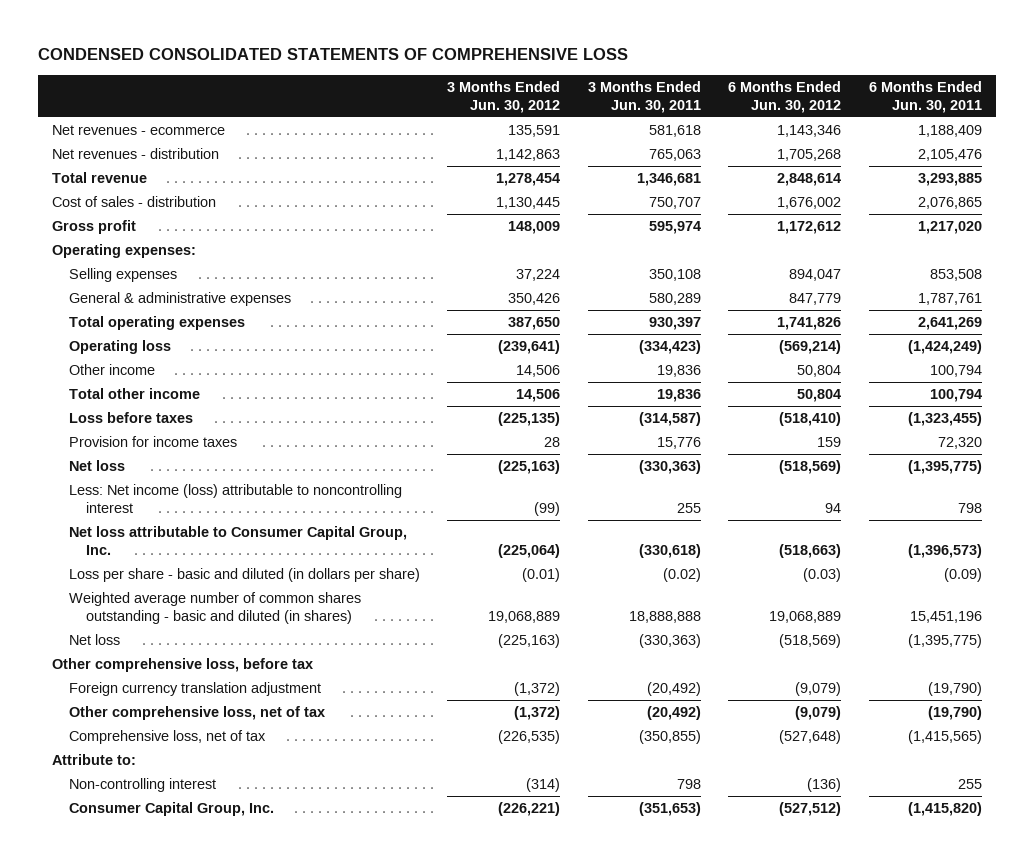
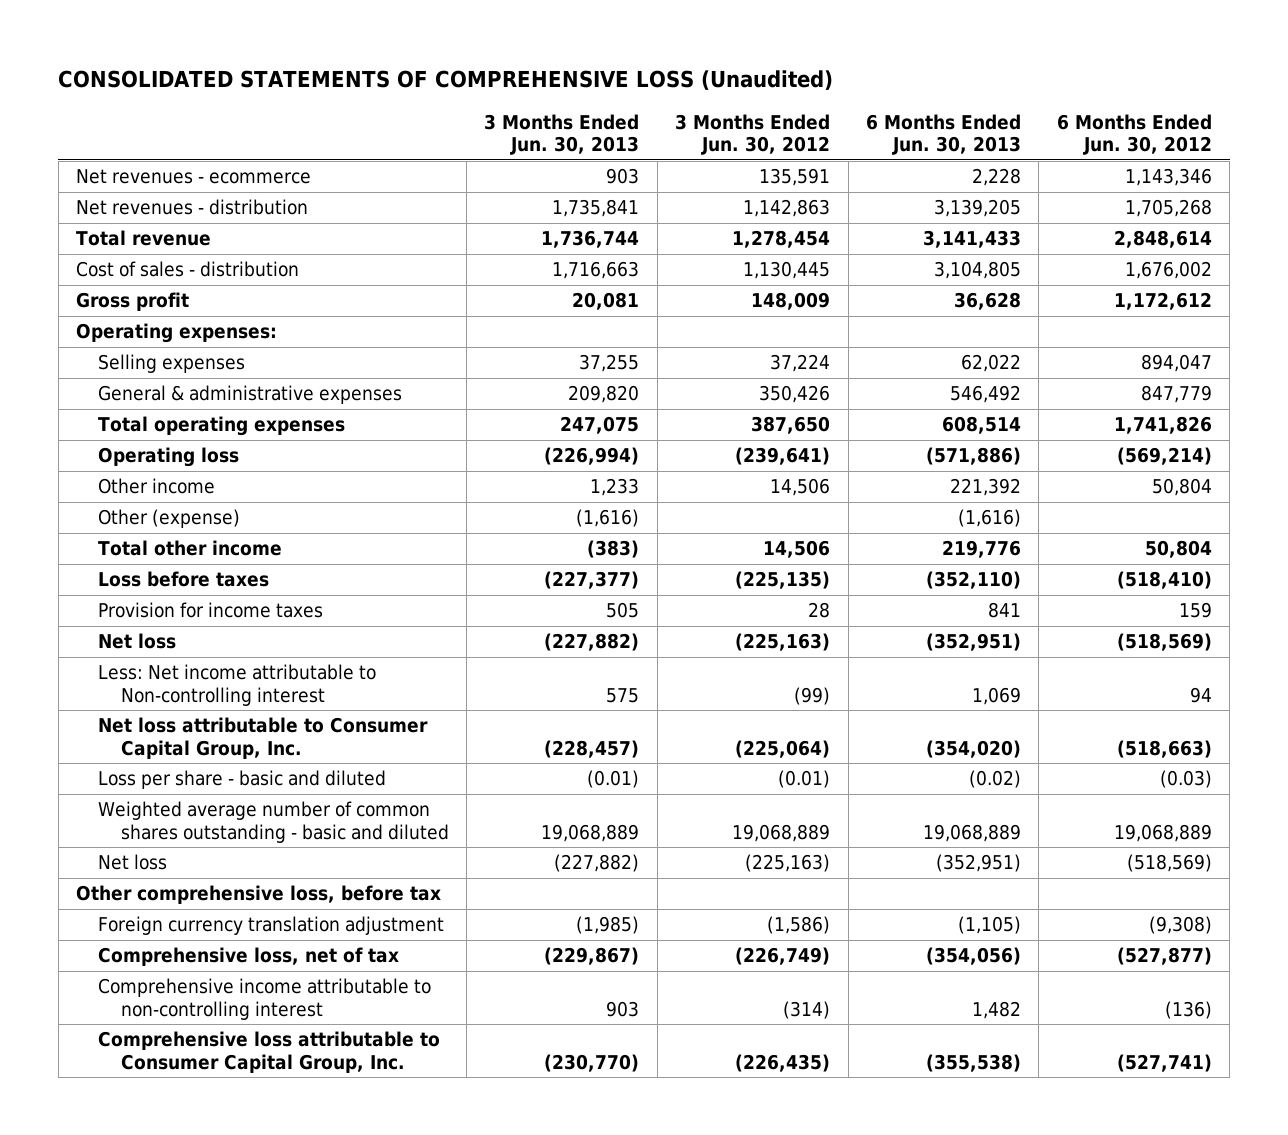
[37,48,628,61] CONDENSED CONSOLIDATED STATEMENTS OF COMPREHENSIVE LOSS -> [58,70,834,91] CONSOLIDATED STATEMENTS OF COMPREHENSIVE LOSS (Unaudited)
[587,80,701,114] 3 Months Ended Jun. 30, 2011 -> none
[868,80,982,114] 6 Months Ended Jun. 30, 2011 -> none
none -> [484,113,640,156] 3 Months Ended Jun. 30, 2013
none -> [865,113,1021,156] 6 Months Ended Jun. 30, 2013
none -> [98,509,241,529] Other (expense)
[68,483,402,514] Less: Net income (loss) attributable to noncontrolling interest -> [98,664,377,706] Less: Net income attributable to Non-controlling interest
[68,567,420,582] Loss per share - basic and diluted (in dollars per share) -> [98,770,387,790] Loss per share - basic and diluted
[68,591,361,625] Weighted average number of common shares outstanding - basic and diluted (in shares) -> [98,801,449,843] Weighted average number of common shares outstanding - basic and diluted
[68,705,325,720] Other comprehensive loss, net of tax -> none
[51,753,136,765] Attribute to: -> none
[514,681,561,696] (1,372) -> [767,916,831,935] (1,586)
[795,681,842,696] (9,079) -> [1148,916,1212,935] (9,308)
[498,729,561,744] (226,535) -> [735,947,831,966] (226,749)
[779,729,842,744] (527,648) -> [1116,947,1212,966] (527,877)
[68,777,216,792] Non-controlling interest -> [98,978,432,1020] Comprehensive income attributable to non-controlling interest
[68,801,274,816] Consumer Capital Group, Inc. -> [98,1031,441,1073] Comprehensive loss attributable to Consumer Capital Group, Inc.
[498,801,561,816] (226,221) -> [735,1053,831,1072] (226,435)
[779,801,842,816] (527,512) -> [1116,1053,1212,1072] (527,741)

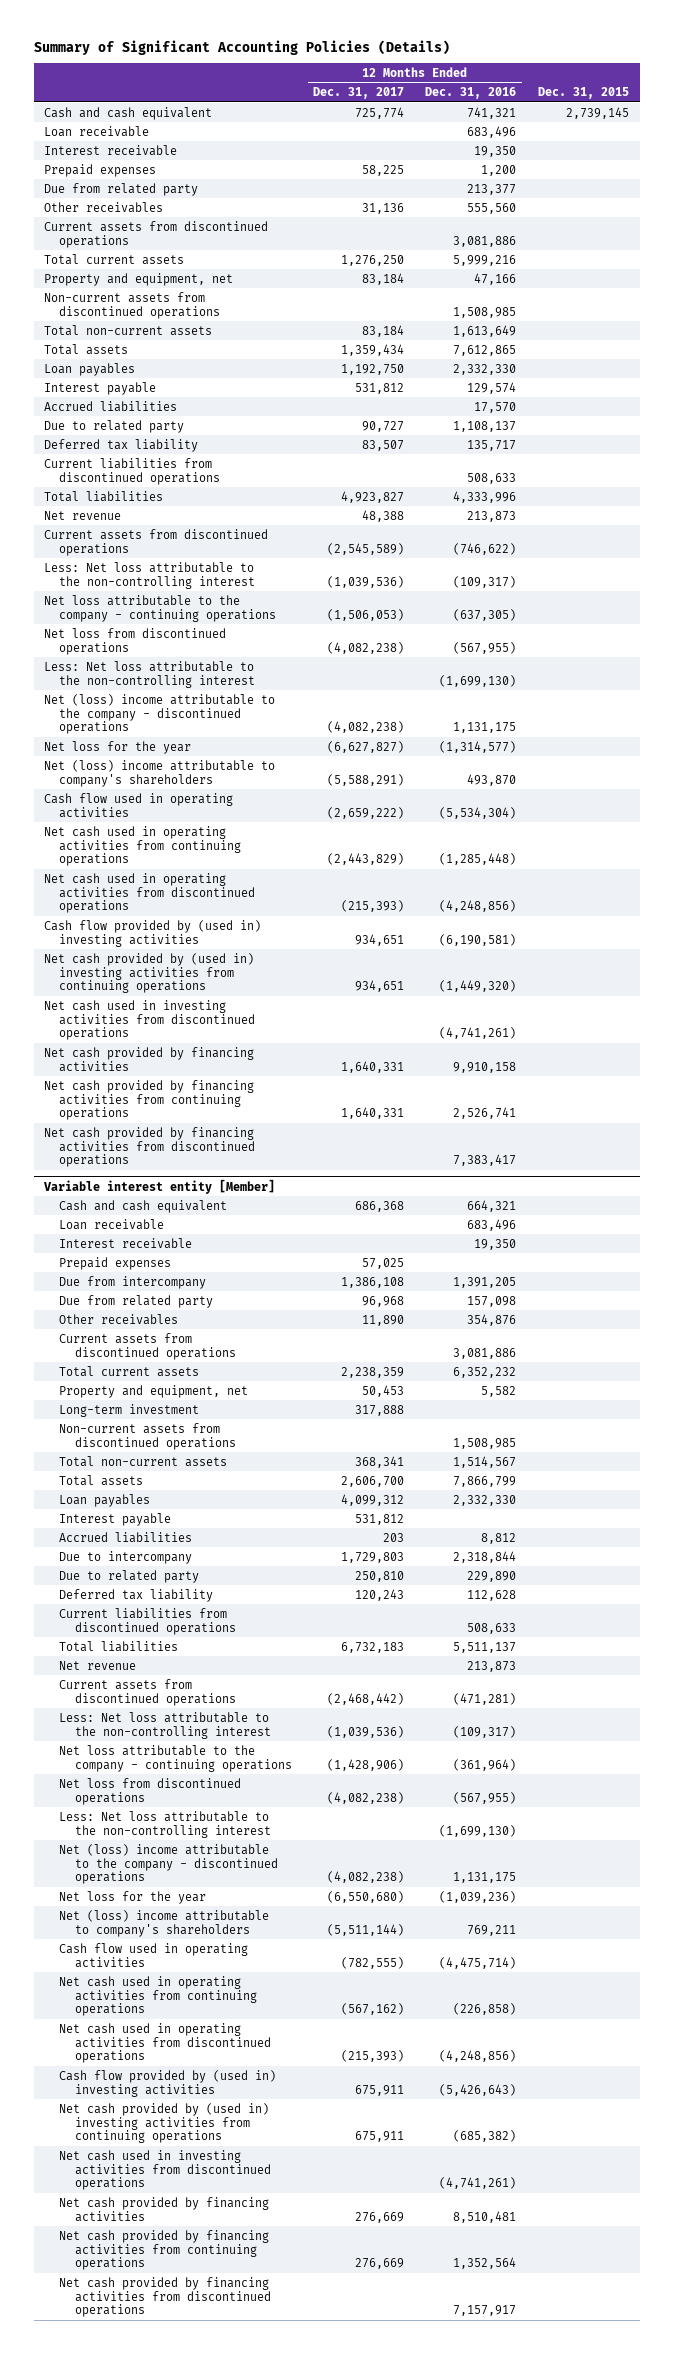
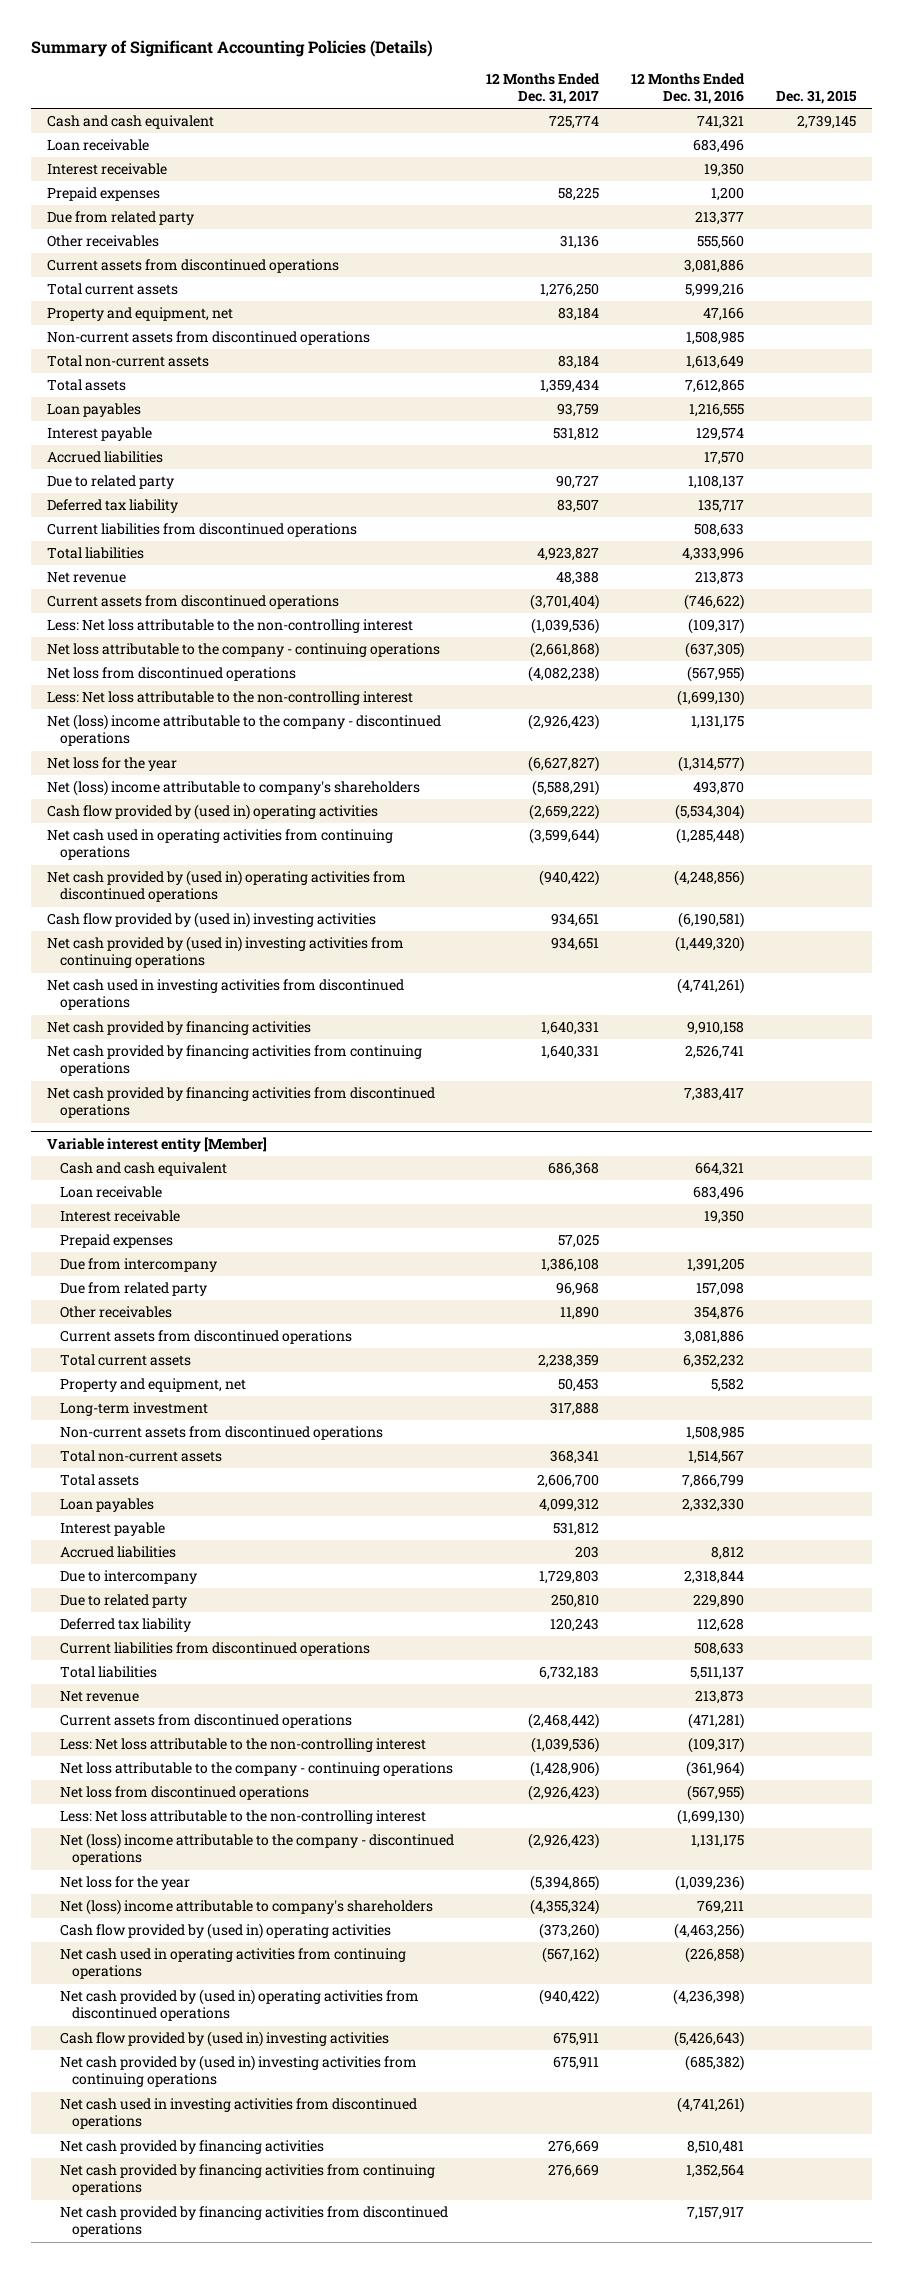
[340,363,404,375] 1,192,750 -> [556,403,599,418] 93,759
[453,363,517,375] 2,332,330 -> [688,403,744,418] 1,216,555
[326,542,404,555] (2,545,589) -> [529,594,599,611] (3,701,404)
[326,608,404,621] (1,506,053) -> [529,642,599,659] (2,661,868)
[326,721,404,734] (4,082,238) -> [527,714,599,731] (2,926,423)
[44,792,234,818] Cash flow used in operating activities -> [47,804,379,821] Cash flow provided by (used in) operating activities
[326,853,404,866] (2,443,829) -> [528,828,599,845] (3,599,644)
[44,872,256,914] Net cash used in operating activities from discontinued operations -> [47,870,407,903] Net cash provided by (used in) operating activities from discontinued operations
[340,900,404,913] (215,393) -> [538,870,599,887] (940,422)
[326,1791,404,1804] (4,082,238) -> [527,1785,599,1802] (2,926,423)
[326,1871,404,1884] (4,082,238) -> [527,1833,599,1850] (2,926,423)
[326,1890,404,1903] (6,550,680) -> [529,1875,599,1892] (5,394,865)
[326,1923,404,1936] (5,511,144) -> [529,1899,599,1916] (4,355,324)
[59,1942,249,1968] Cash flow used in operating activities -> [59,1923,391,1940] Cash flow provided by (used in) operating activities
[340,1956,404,1969] (782,555) -> [538,1923,599,1940] (373,260)
[439,1956,517,1969] (4,475,714) -> [673,1923,744,1940] (4,463,256)
[59,2022,271,2064] Net cash used in operating activities from discontinued operations -> [59,1989,419,2022] Net cash provided by (used in) operating activities from discontinued operations
[340,2050,404,2063] (215,393) -> [538,1989,599,2006] (940,422)
[439,2050,517,2063] (4,248,856) -> [672,1989,744,2006] (4,236,398)

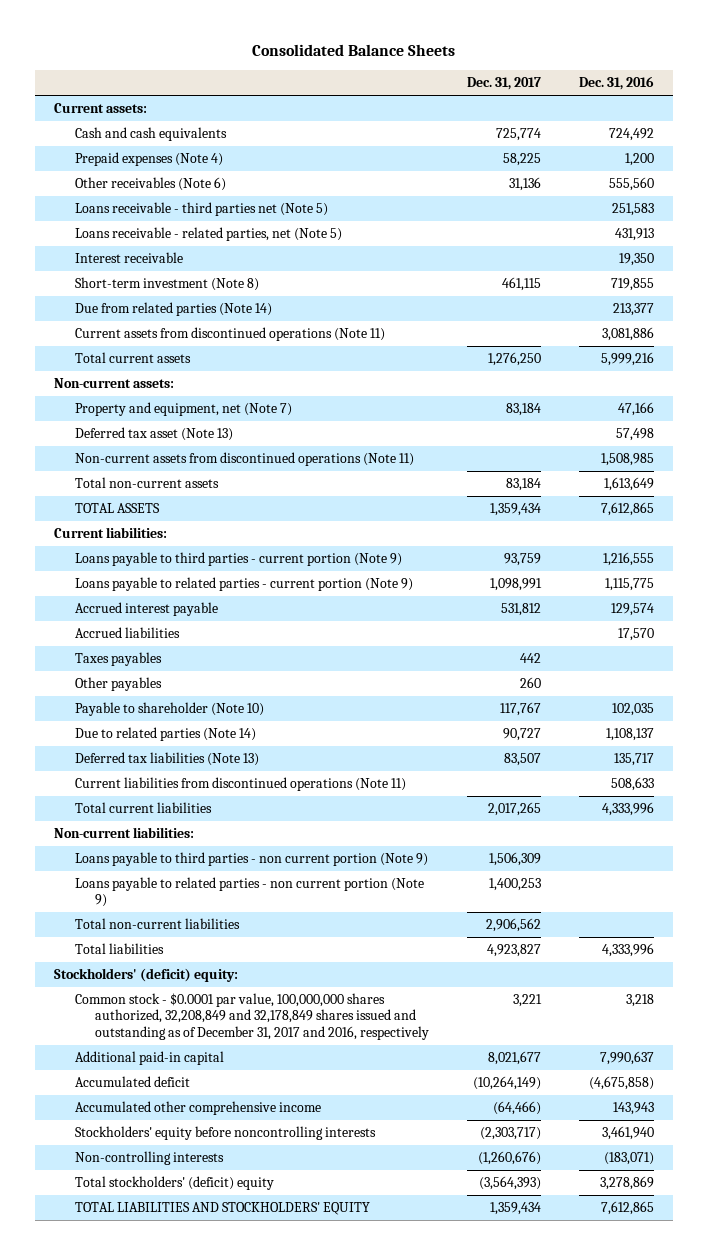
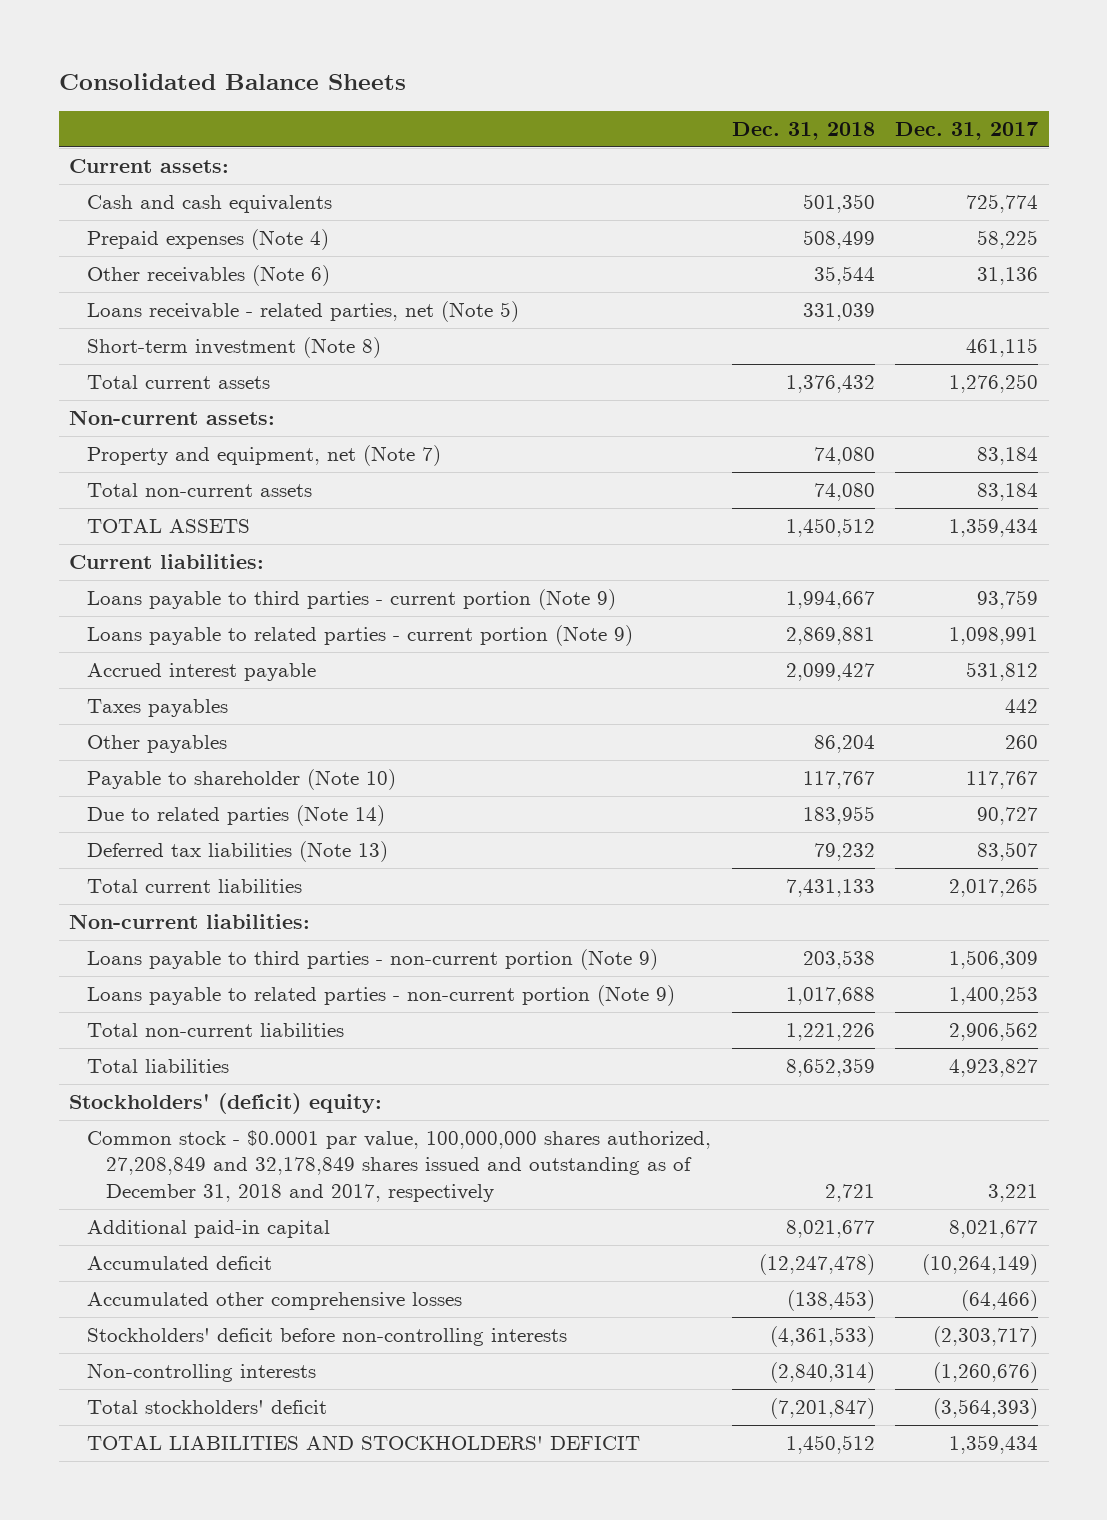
[578,76,654,91] Dec. 31, 2016 -> none
none -> [731,121,875,140] Dec. 31, 2018
[74,202,328,217] Loans receivable - third parties net (Note 5) -> none
[74,252,183,264] Interest receivable -> none
[74,302,272,317] Due from related parties (Note 14) -> none
[74,327,385,342] Current assets from discontinued operations (Note 11) -> none
[74,427,233,442] Deferred tax asset (Note 13) -> none
[74,452,414,467] Non-current assets from discontinued operations (Note 11) -> none
[74,627,180,639] Accrued liabilities -> none
[74,777,406,792] Current liabilities from discontinued operations (Note 11) -> none
[74,852,428,867] Loans payable to third parties - non current portion (Note 9) -> [87,949,659,971] Loans payable to third parties - non-current portion (Note 9)
[74,877,424,908] Loans payable to related parties - non current portion (Note 9) -> [87,985,676,1007] Loans payable to related parties - non-current portion (Note 9)
[74,993,430,1040] Common stock - $0.0001 par value, 100,000,000 shares authorized, 32,208,849 and 32,178,849 shares issued and outstanding as of December 31, 2017 and 2016, respectively -> [87,1130,712,1202] Common stock - $0.0001 par value, 100,000,000 shares authorized, 27,208,849 and 32,178,849 shares issued and outstanding as of December 31, 2018 and 2017, respectively
[74,1101,321,1116] Accumulated other comprehensive income -> [87,1292,463,1311] Accumulated other comprehensive losses
[74,1126,376,1141] Stockholders' equity before noncontrolling interests -> [87,1328,568,1347] Stockholders' deficit before non-controlling interests
[74,1176,274,1191] Total stockholders' (deficit) equity -> [87,1400,328,1415] Total stockholders' deficit
[74,1202,370,1216] TOTAL LIABILITIES AND STOCKHOLDERS' EQUITY -> [87,1435,641,1451] TOTAL LIABILITIES AND STOCKHOLDERS' DEFICIT

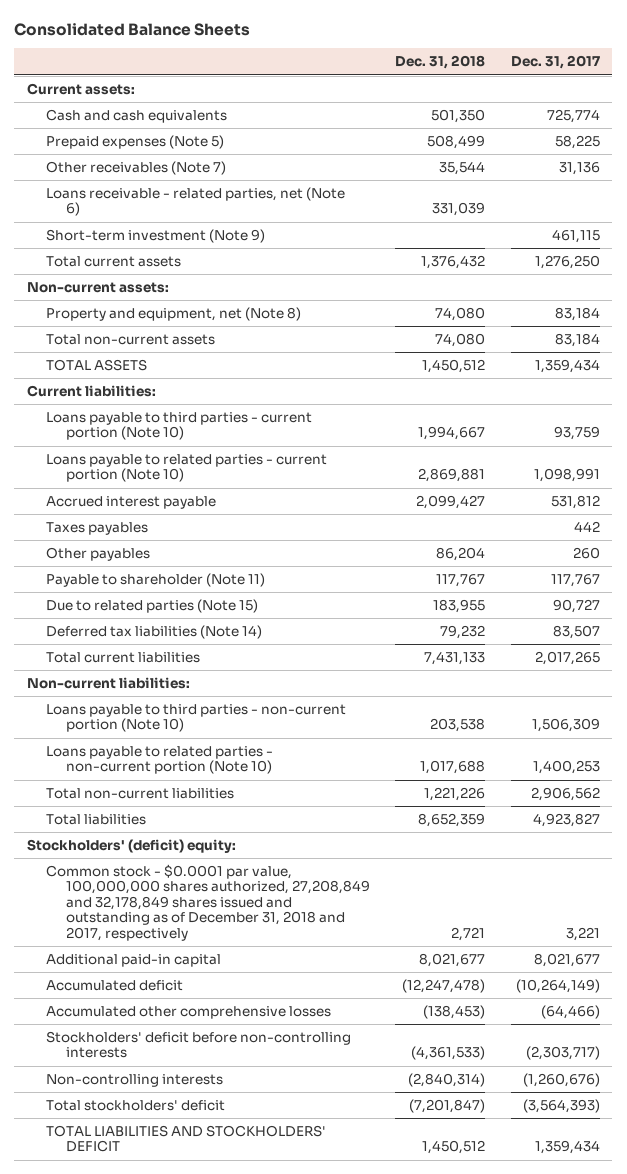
[87,229,330,251] Prepaid expenses (Note 4) -> [46,134,225,149] Prepaid expenses (Note 5)
[87,265,331,287] Other receivables (Note 6) -> [46,160,227,175] Other receivables (Note 7)
[87,301,520,323] Loans receivable - related parties, net (Note 5) -> [46,186,346,217] Loans receivable - related parties, net (Note 6)
[87,337,382,359] Short-term investment (Note 8) -> [46,228,266,243] Short-term investment (Note 9)
[87,445,442,467] Property and equipment, net (Note 7) -> [46,306,302,321] Property and equipment, net (Note 8)
[87,589,617,611] Loans payable to third parties - current portion (Note 9) -> [46,411,313,441] Loans payable to third parties - current portion (Note 10)
[87,625,634,647] Loans payable to related parties - current portion (Note 9) -> [46,453,328,483] Loans payable to related parties - current portion (Note 10)
[87,769,397,791] Payable to shareholder (Note 10) -> [46,572,266,587] Payable to shareholder (Note 11)
[87,805,386,827] Due to related parties (Note 14) -> [46,598,259,613] Due to related parties (Note 15)
[87,841,389,863] Deferred tax liabilities (Note 13) -> [46,624,263,639] Deferred tax liabilities (Note 14)
[87,949,659,971] Loans payable to third parties - non-current portion (Note 9) -> [46,703,347,733] Loans payable to third parties - non-current portion (Note 10)
[87,985,676,1007] Loans payable to related parties - non-current portion (Note 9) -> [46,745,274,775] Loans payable to related parties - non-current portion (Note 10)

